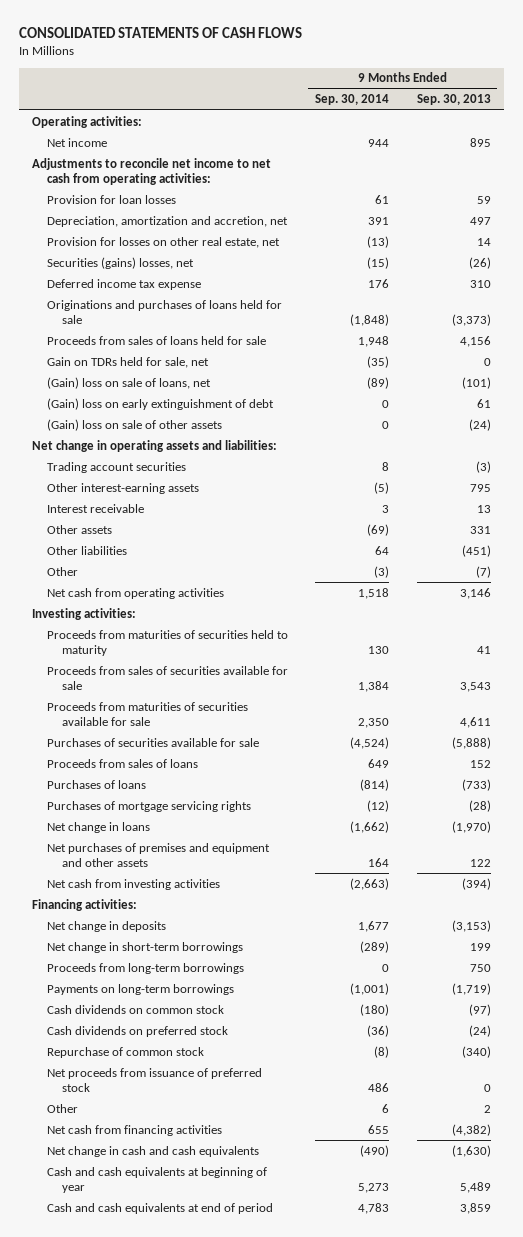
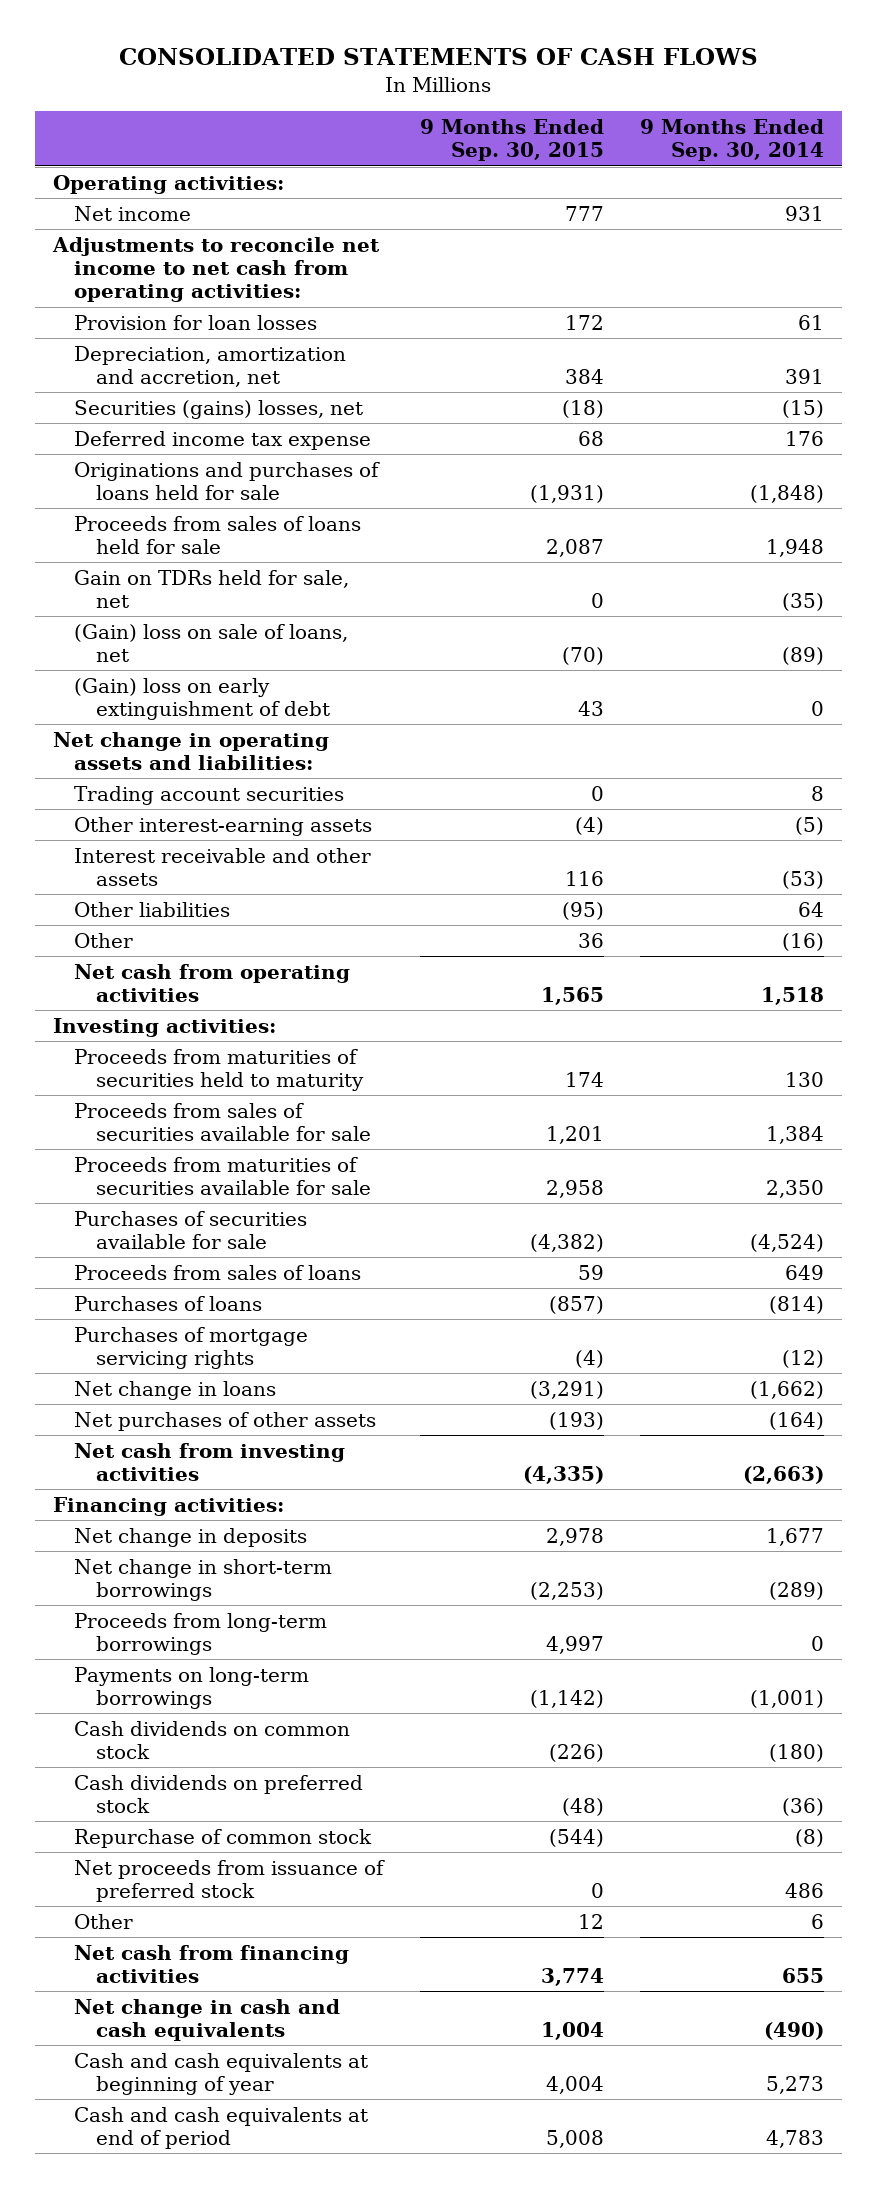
[416,94,491,106] Sep. 30, 2013 -> none
none -> [419,118,604,162] 9 Months Ended Sep. 30, 2015
[368,138,390,147] 944 -> [785,205,825,221] 931
[46,236,280,248] Provision for losses on other real estate, net -> none
[46,418,222,431] (Gain) loss on sale of other assets -> none
[46,503,144,513] Interest receivable -> none
[46,524,112,534] Other assets -> [74,847,372,886] Interest receivable and other assets
[367,523,390,536] (69) -> [782,870,825,889] (53)
[374,565,390,578] (3) -> [782,932,825,951] (16)
[46,842,270,868] Net purchases of premises and equipment and other assets -> [74,1411,377,1431] Net purchases of other assets
[368,858,390,868] 164 -> [769,1411,825,1430] (164)

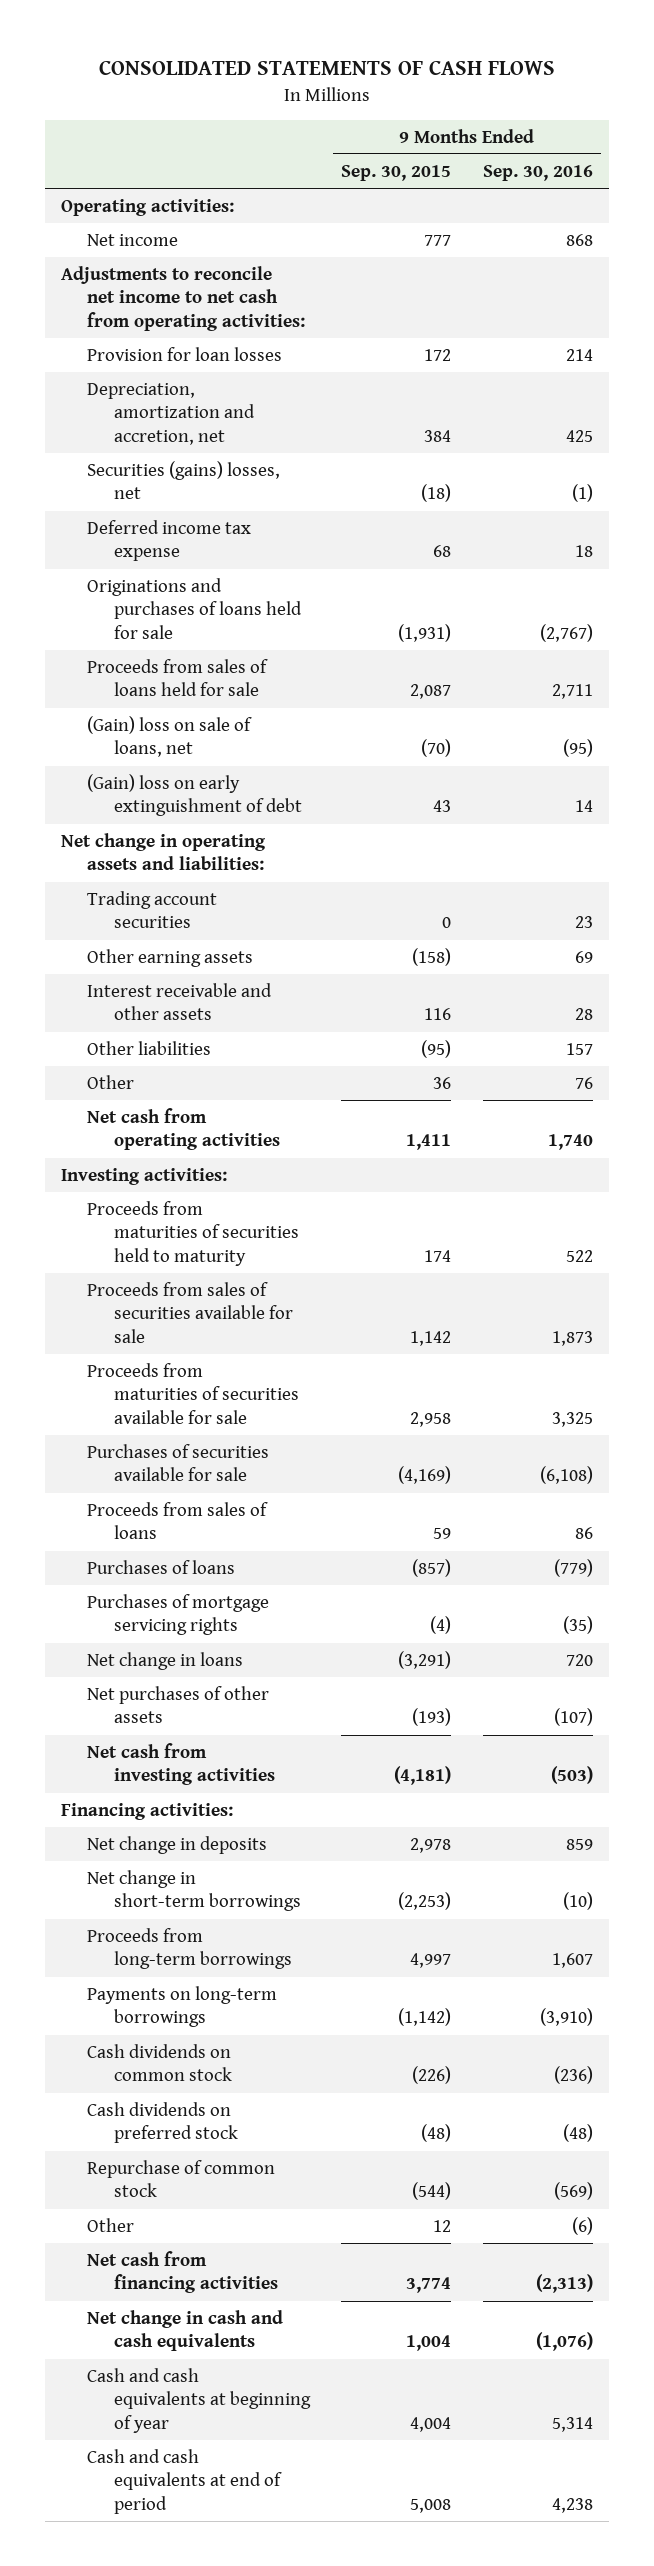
[640,118,825,162] 9 Months Ended Sep. 30, 2014 -> none
none -> [483,164,594,181] Sep. 30, 2016
[74,569,350,608] Gain on TDRs held for sale, net -> none
[74,816,373,836] Other interest-earning assets -> [87,949,254,968] Other earning assets
[574,816,604,835] (4) -> [412,948,452,967] (158)
[540,986,604,1005] 1,565 -> [406,1134,452,1151] 1,411
[545,1125,604,1144] 1,201 -> [410,1330,452,1346] 1,142
[529,1233,604,1252] (4,382) -> [398,1466,452,1485] (4,169)
[522,1465,604,1484] (4,335) -> [394,1766,452,1786] (4,181)
[74,1859,386,1902] Net proceeds from issuance of preferred stock -> none

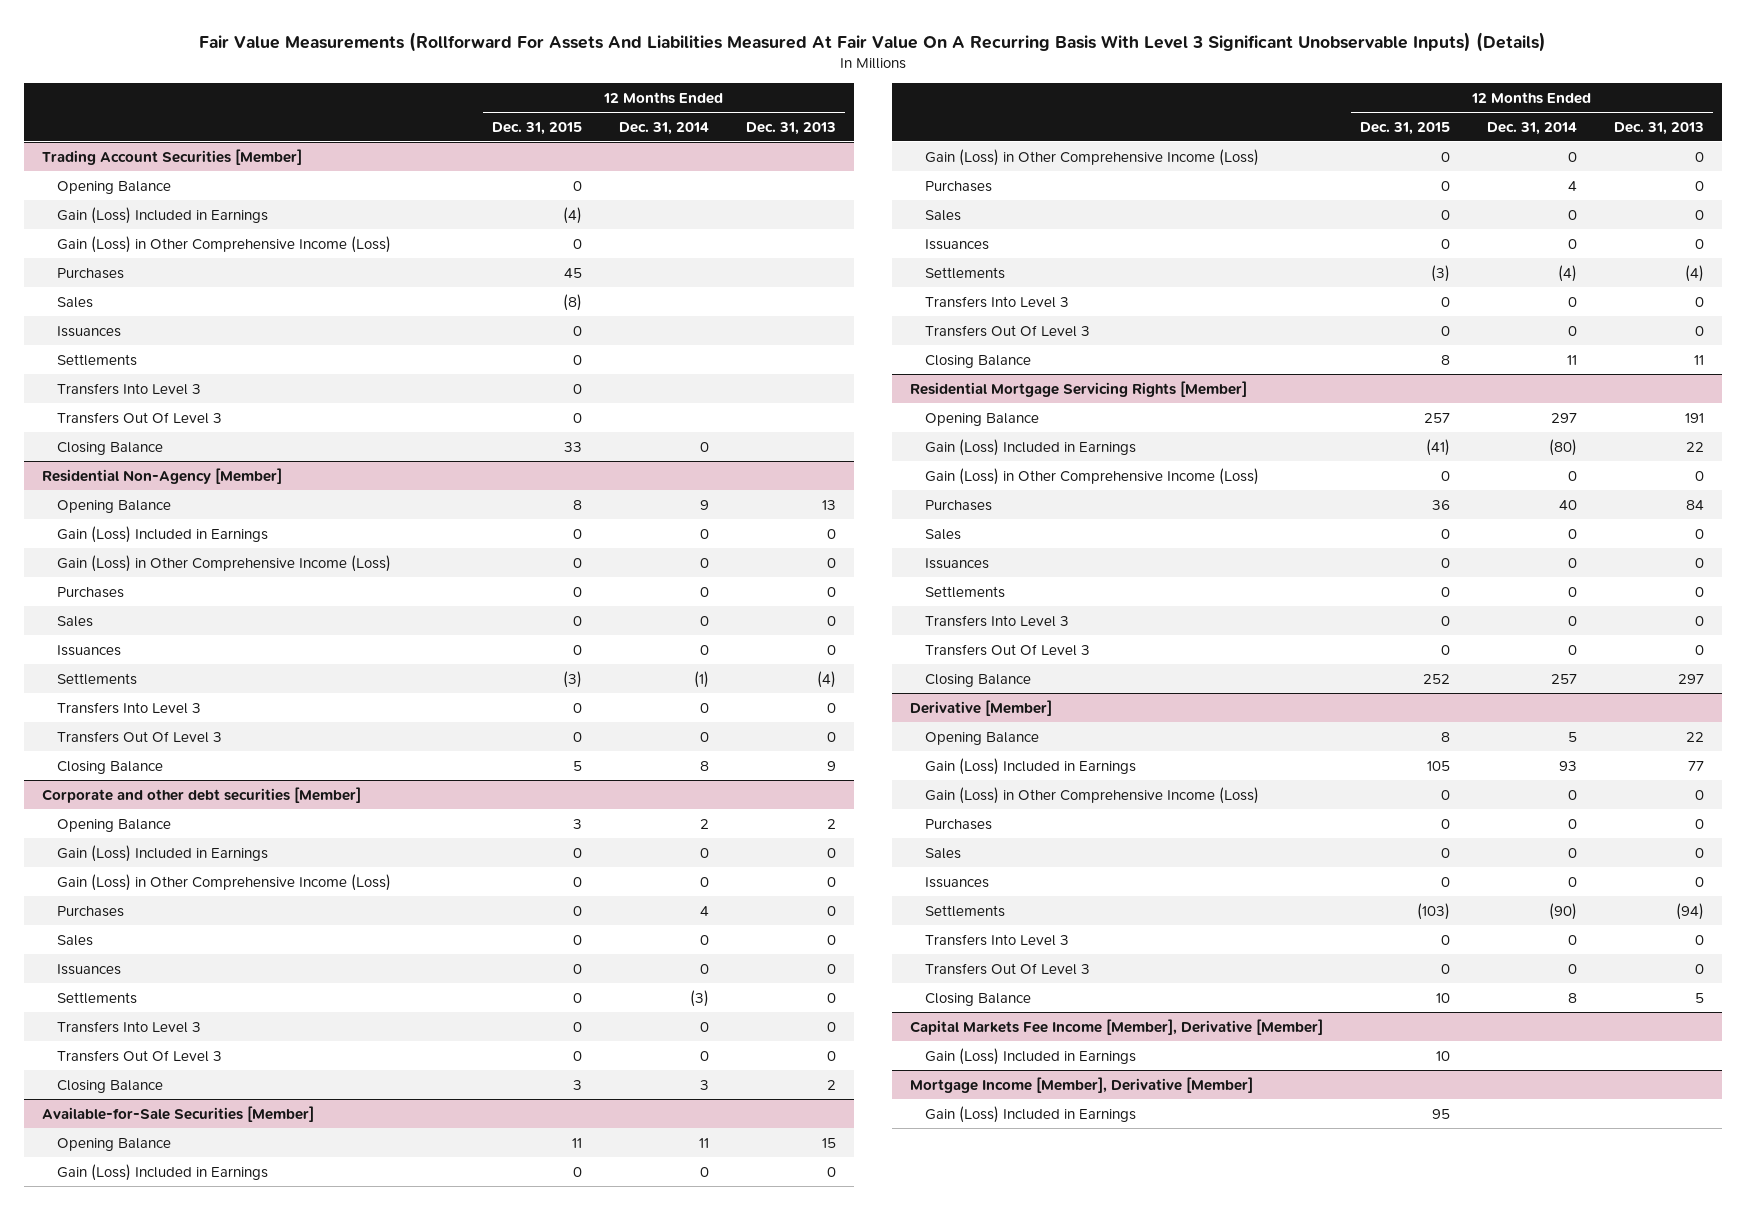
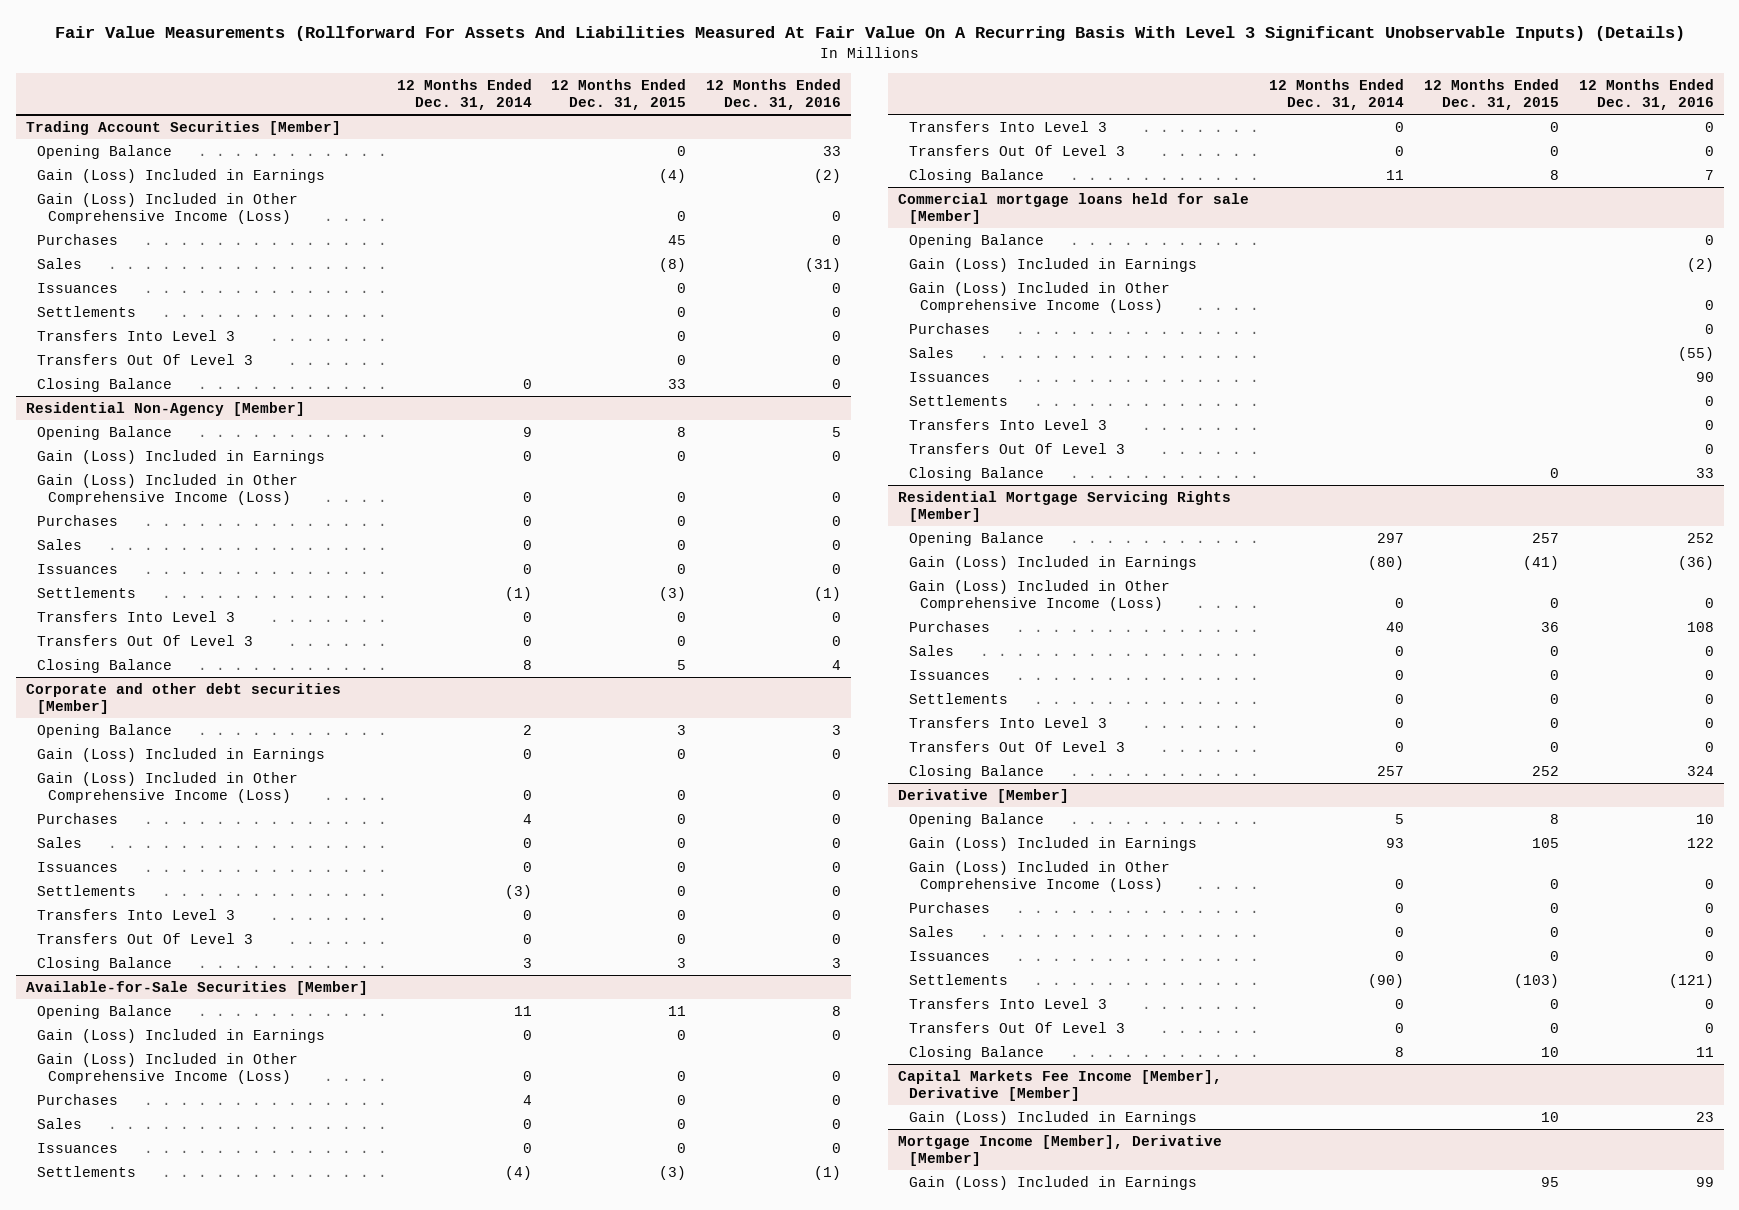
[745,121,836,135] Dec. 31, 2013 -> none
none -> [706,78,842,111] 12 Months Ended Dec. 31, 2016
[57,235,392,253] Gain (Loss) in Other Comprehensive Income (Loss) -> [36,192,298,225] Gain (Loss) Included in Other Comprehensive Income (Loss)
[57,554,392,572] Gain (Loss) in Other Comprehensive Income (Loss) -> [36,473,298,506] Gain (Loss) Included in Other Comprehensive Income (Loss)
[57,873,392,891] Gain (Loss) in Other Comprehensive Income (Loss) -> [36,771,298,804] Gain (Loss) Included in Other Comprehensive Income (Loss)
[925,148,1260,166] Gain (Loss) in Other Comprehensive Income (Loss) -> [36,1052,298,1085] Gain (Loss) Included in Other Comprehensive Income (Loss)
none -> [898,192,1250,225] Commercial mortgage loans held for sale [Member]
none -> [909,233,1045,248] Opening Balance
none -> [909,257,1198,272] Gain (Loss) Included in Earnings
none -> [909,281,1171,314] Gain (Loss) Included in Other Comprehensive Income (Loss)
none -> [909,322,991,334] Purchases
none -> [909,346,955,358] Sales
none -> [909,371,991,382] Issuances
none -> [909,394,1009,406] Settlements
none -> [909,418,1108,430] Transfers Into Level 3
none -> [909,442,1126,454] Transfers Out Of Level 3
none -> [909,466,1045,481] Closing Balance
[925,467,1260,485] Gain (Loss) in Other Comprehensive Income (Loss) -> [909,579,1171,612] Gain (Loss) Included in Other Comprehensive Income (Loss)
[925,786,1260,804] Gain (Loss) in Other Comprehensive Income (Loss) -> [909,860,1171,893] Gain (Loss) Included in Other Comprehensive Income (Loss)

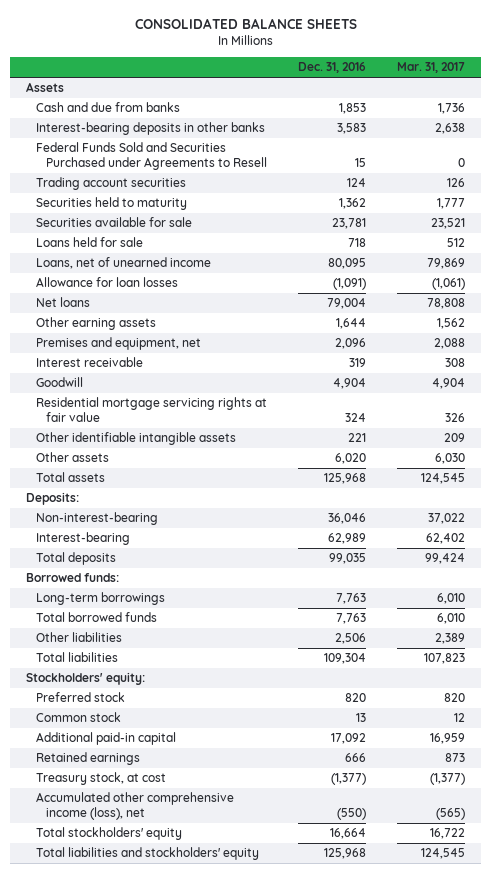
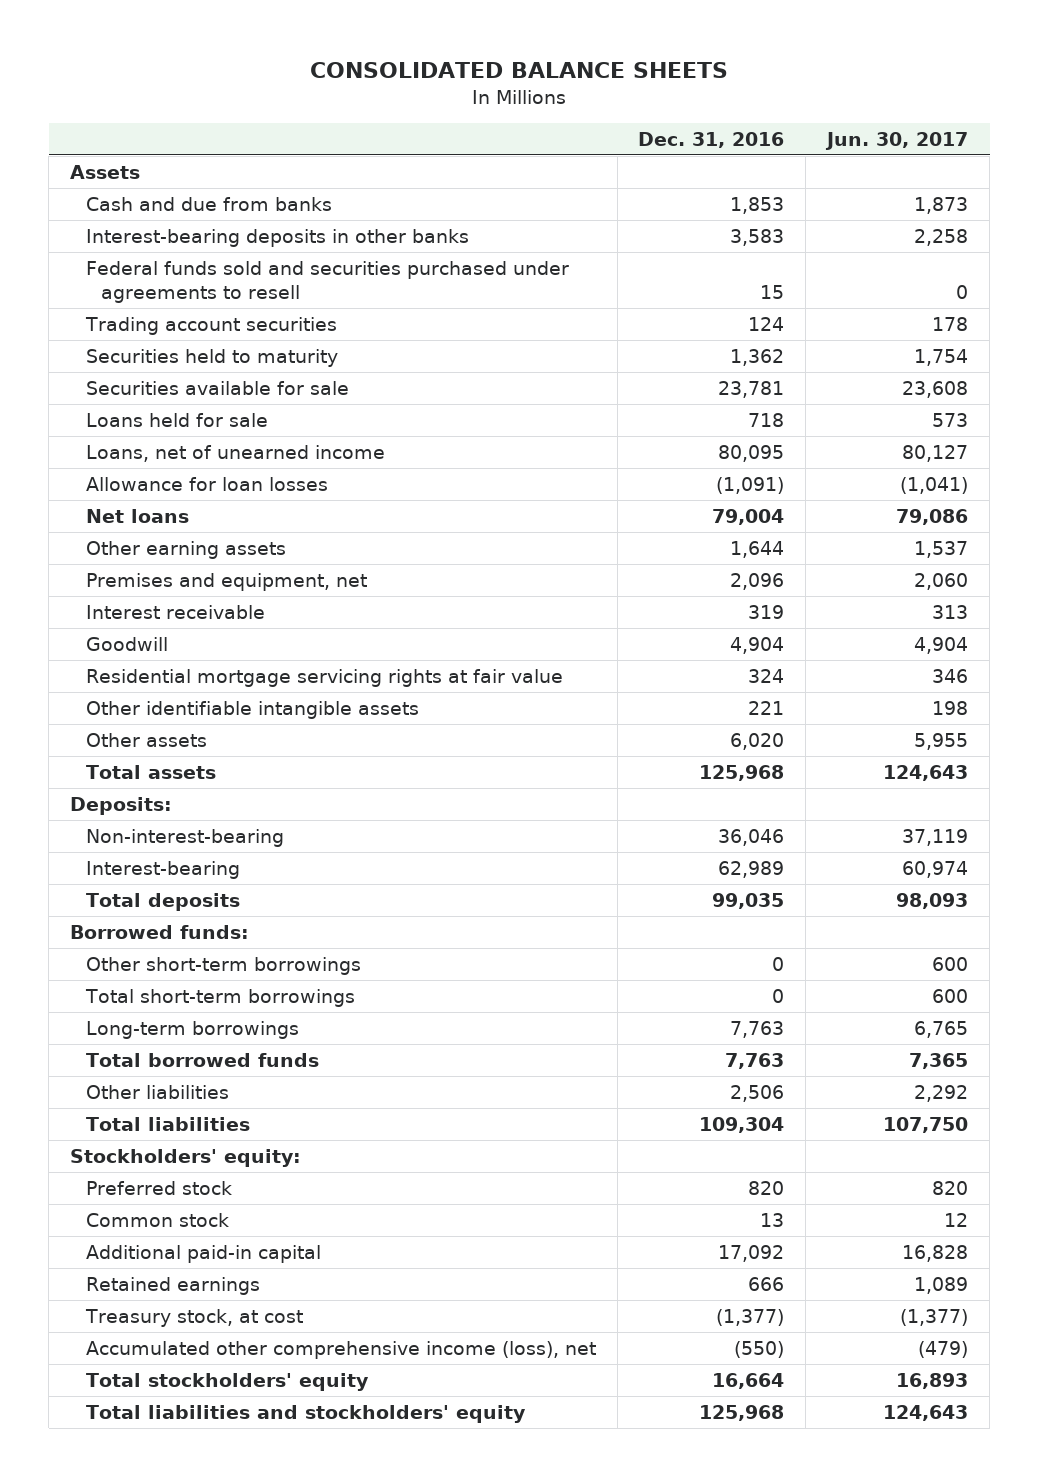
[397,62,466,74] Mar. 31, 2017 -> none
none -> [825,131,969,150] Jun. 30, 2017
[36,142,268,170] Federal Funds Sold and Securities Purchased under Agreements to Resell -> [85,260,569,303] Federal funds sold and securities purchased under agreements to resell
none -> [85,956,361,975] Other short-term borrowings
none -> [84,988,355,1007] Total short-term borrowings

